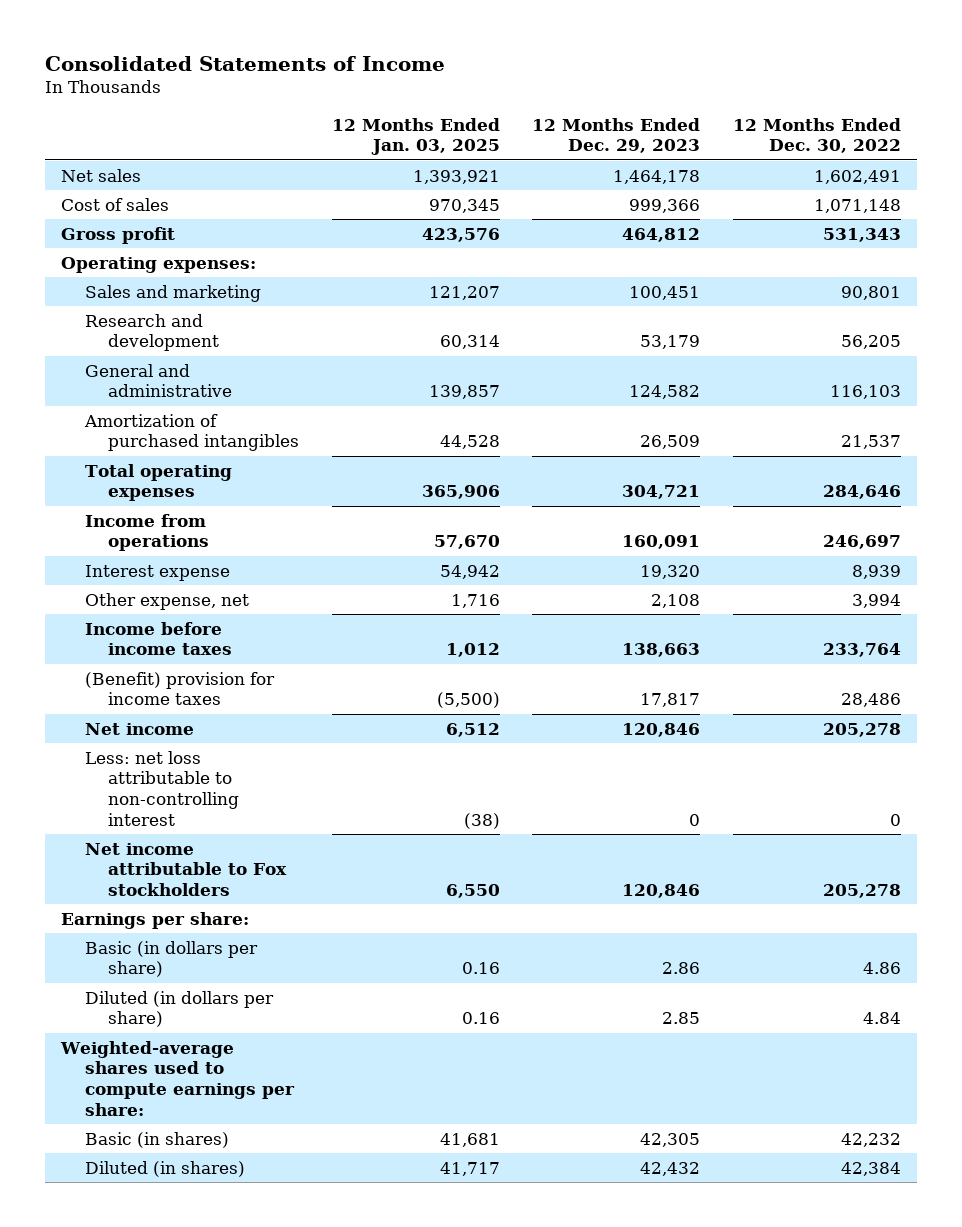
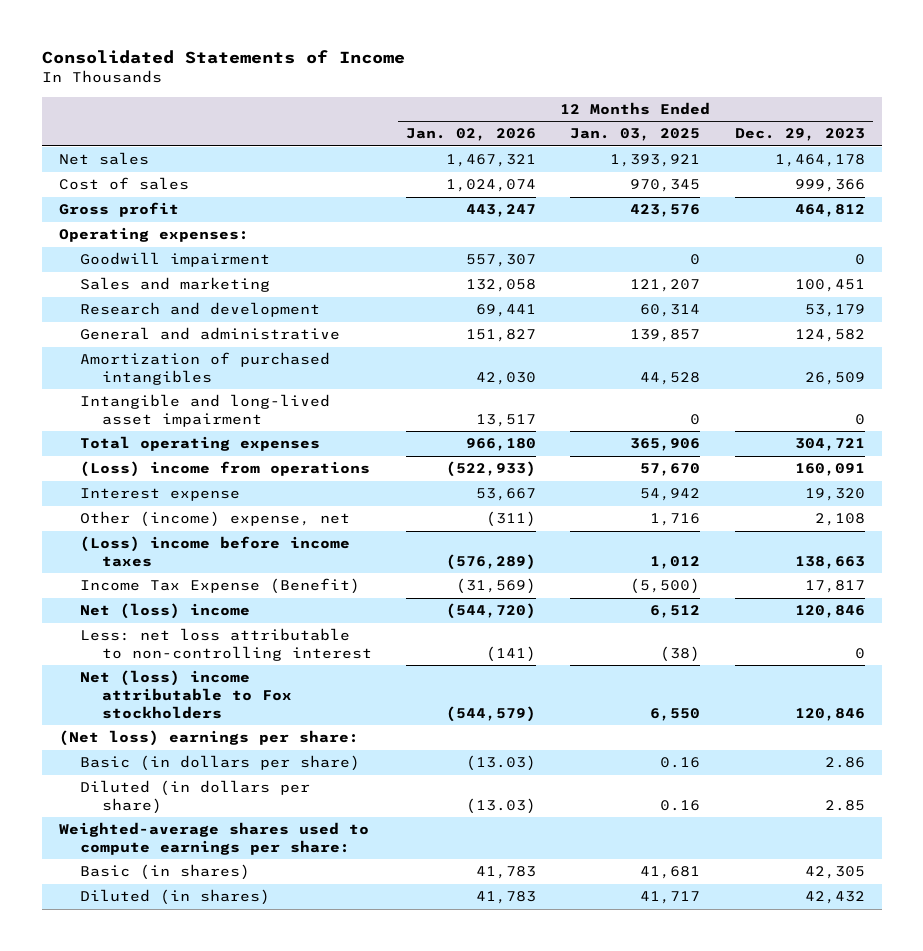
[732,117,901,154] 12 Months Ended Dec. 30, 2022 -> none
none -> [406,128,537,142] Jan. 02, 2026
none -> [80,252,271,268] Goodwill impairment
none -> [80,394,331,427] Intangible and long-lived asset impairment
[84,513,210,552] Income from operations -> [80,461,371,478] (Loss) income from operations
[84,592,249,610] Other expense, net -> [80,511,351,528] Other (income) expense, net
[84,621,233,656] Income before income taxes -> [80,536,351,567] (Loss) income before income taxes
[84,671,275,706] (Benefit) provision for income taxes -> [80,578,361,595] Income Tax Expense (Benefit)
[84,722,194,735] Net income -> [80,603,251,620] Net (loss) income
[84,842,288,896] Net income attributable to Fox stockholders -> [80,670,293,719] Net (loss) income attributable to Fox stockholders
[60,911,249,929] Earnings per share: -> [58,730,359,747] (Net loss) earnings per share:

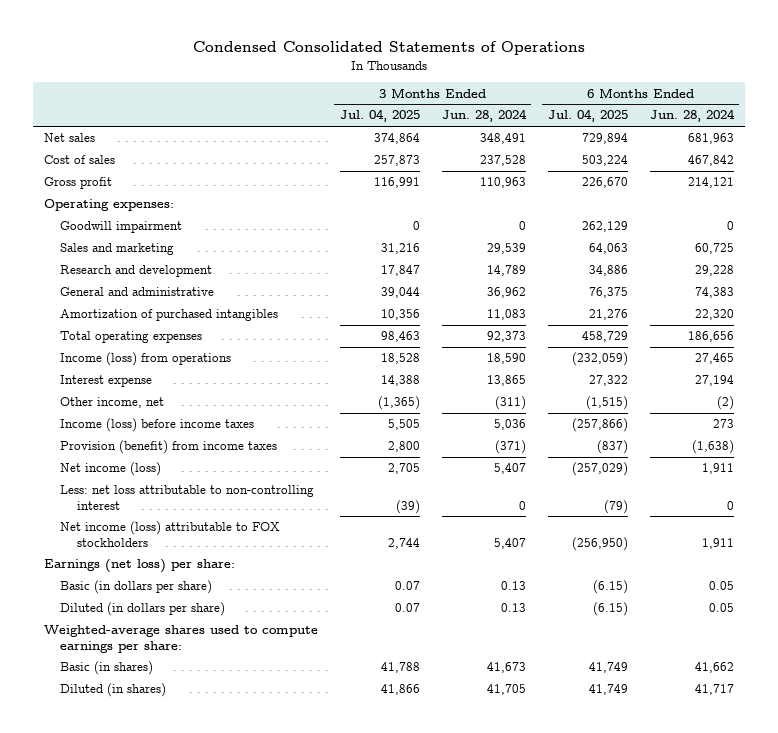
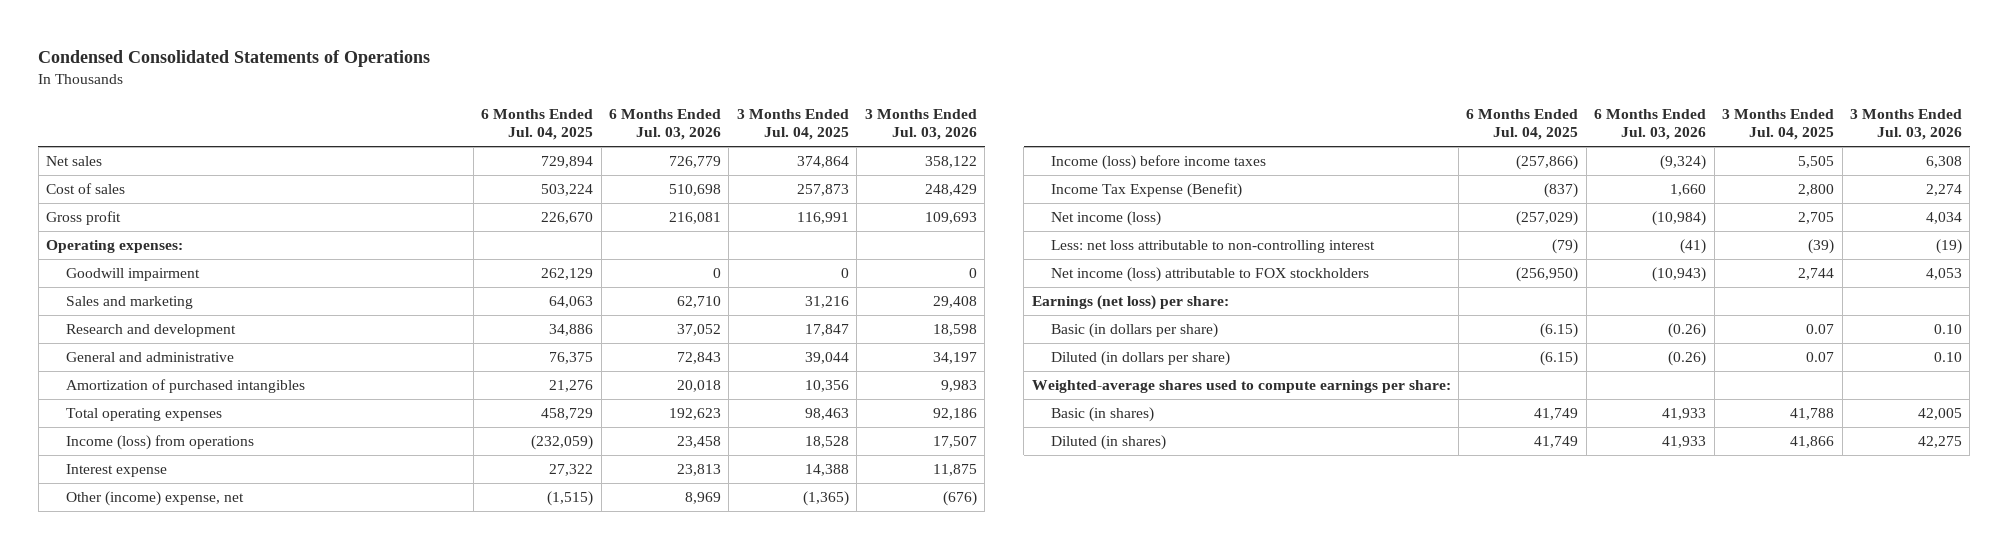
[441,109,527,123] Jun. 28, 2024 -> none
[649,109,735,123] Jun. 28, 2024 -> none
none -> [608,108,721,141] 6 Months Ended Jul. 03, 2026
none -> [864,108,977,141] 3 Months Ended Jul. 03, 2026
[60,397,165,409] Other income, net -> [66,491,245,507] Other (income) expense, net
[60,440,278,455] Provision (benefit) from income taxes -> [1051,183,1243,199] Income Tax Expense (Benefit)

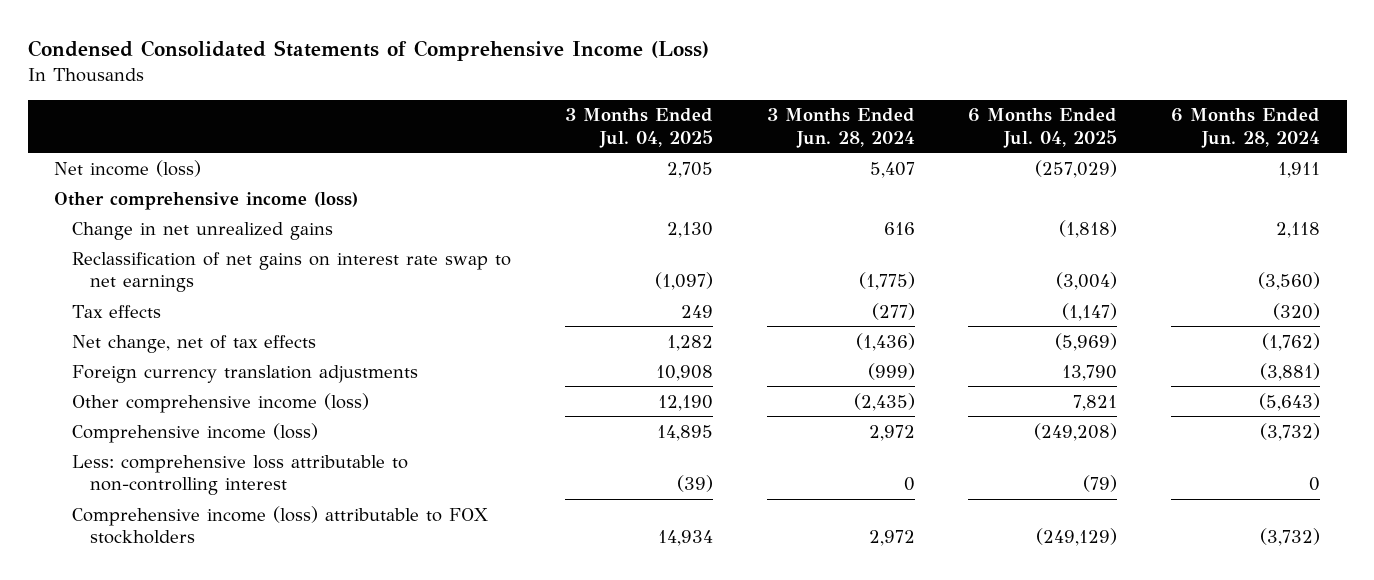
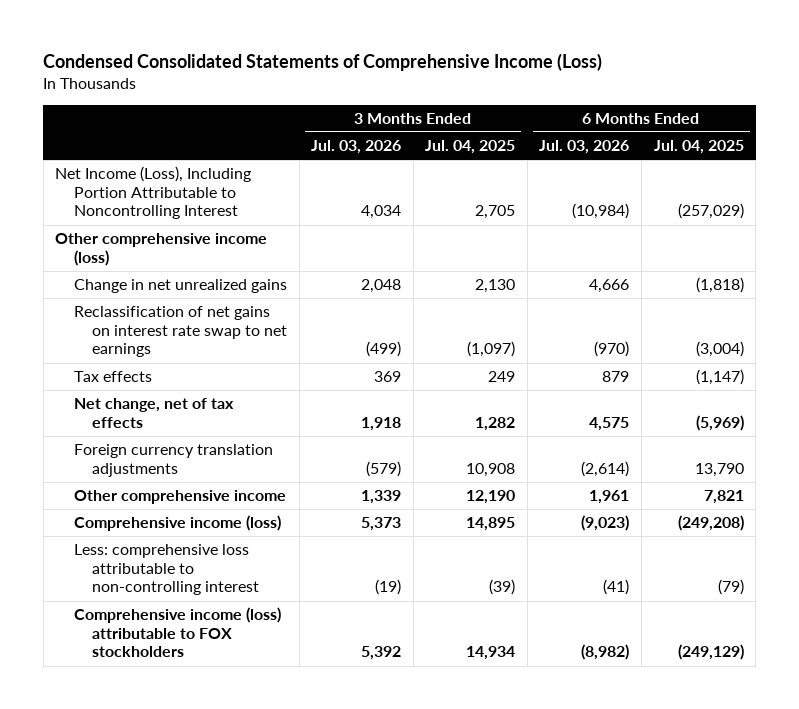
[766,108,915,148] 3 Months Ended Jun. 28, 2024 -> none
[1170,108,1320,148] 6 Months Ended Jun. 28, 2024 -> none
none -> [311,140,402,155] Jul. 03, 2026
none -> [539,140,630,155] Jul. 03, 2026
[54,159,202,177] Net income (loss) -> [55,166,252,220] Net Income (Loss), Including Portion Attributable to Noncontrolling Interest
[72,392,370,413] Other comprehensive income (loss) -> [73,490,286,505] Other comprehensive income

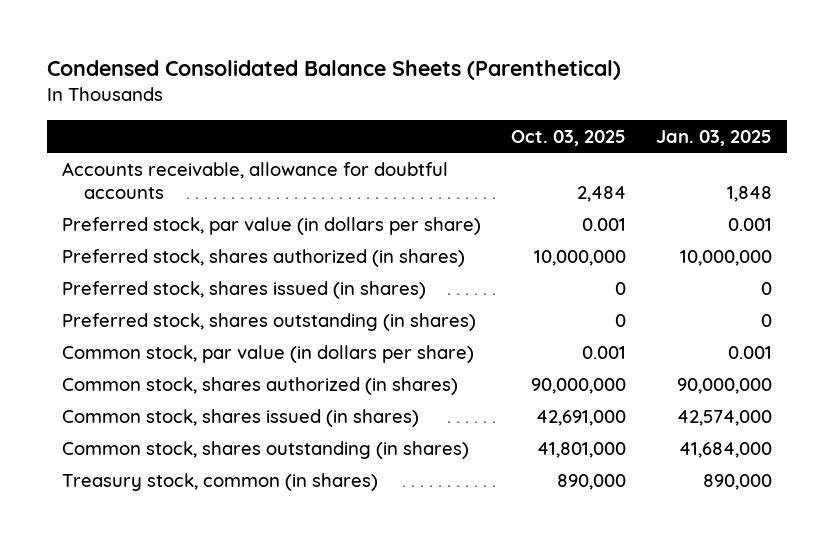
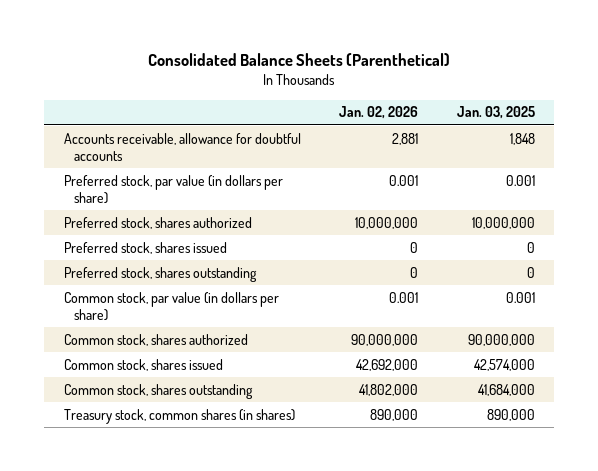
[47,60,622,81] Condensed Consolidated Balance Sheets (Parenthetical) -> [148,53,451,67] Consolidated Balance Sheets (Parenthetical)
[511,129,627,146] Oct. 03, 2025 -> none
none -> [339,106,419,120] Jan. 02, 2026
[62,248,466,267] Preferred stock, shares authorized (in shares) -> [63,216,252,229] Preferred stock, shares authorized
[62,280,427,299] Preferred stock, shares issued (in shares) -> [63,241,227,254] Preferred stock, shares issued
[62,312,477,331] Preferred stock, shares outstanding (in shares) -> [63,266,257,282] Preferred stock, shares outstanding
[62,376,459,395] Common stock, shares authorized (in shares) -> [63,333,248,346] Common stock, shares authorized
[62,408,420,427] Common stock, shares issued (in shares) -> [63,358,223,371] Common stock, shares issued
[62,440,470,459] Common stock, shares outstanding (in shares) -> [63,383,253,399] Common stock, shares outstanding
[62,472,379,491] Treasury stock, common (in shares) -> [63,408,295,424] Treasury stock, common shares (in shares)

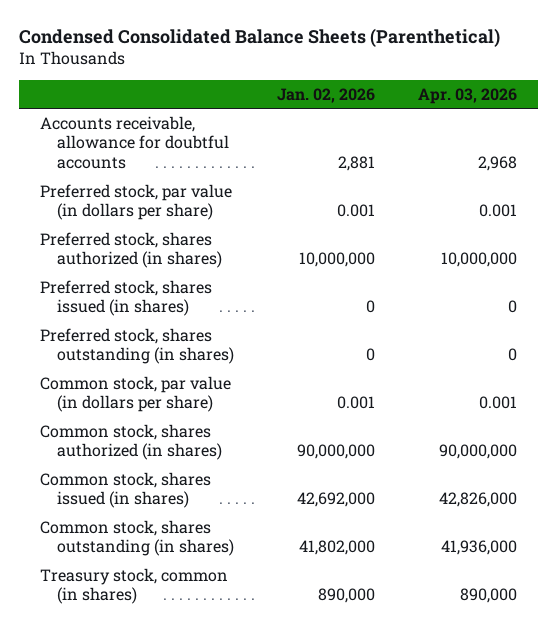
[148,53,451,67] Consolidated Balance Sheets (Parenthetical) -> [18,27,500,47] Condensed Consolidated Balance Sheets (Parenthetical)
[456,106,535,120] Jan. 03, 2025 -> none
none -> [417,87,517,104] Apr. 03, 2026
[63,216,252,229] Preferred stock, shares authorized -> [40,231,222,269] Preferred stock, shares authorized (in shares)
[63,241,227,254] Preferred stock, shares issued -> [40,279,213,317] Preferred stock, shares issued (in shares)
[63,266,257,282] Preferred stock, shares outstanding -> [40,327,234,365] Preferred stock, shares outstanding (in shares)
[63,333,248,346] Common stock, shares authorized -> [40,423,222,461] Common stock, shares authorized (in shares)
[63,358,223,371] Common stock, shares issued -> [40,471,212,509] Common stock, shares issued (in shares)
[63,383,253,399] Common stock, shares outstanding -> [40,519,234,557] Common stock, shares outstanding (in shares)
[63,408,295,424] Treasury stock, common shares (in shares) -> [40,567,229,605] Treasury stock, common (in shares)

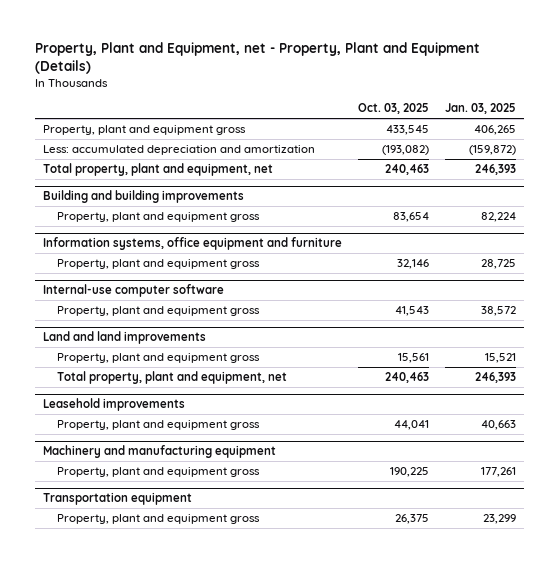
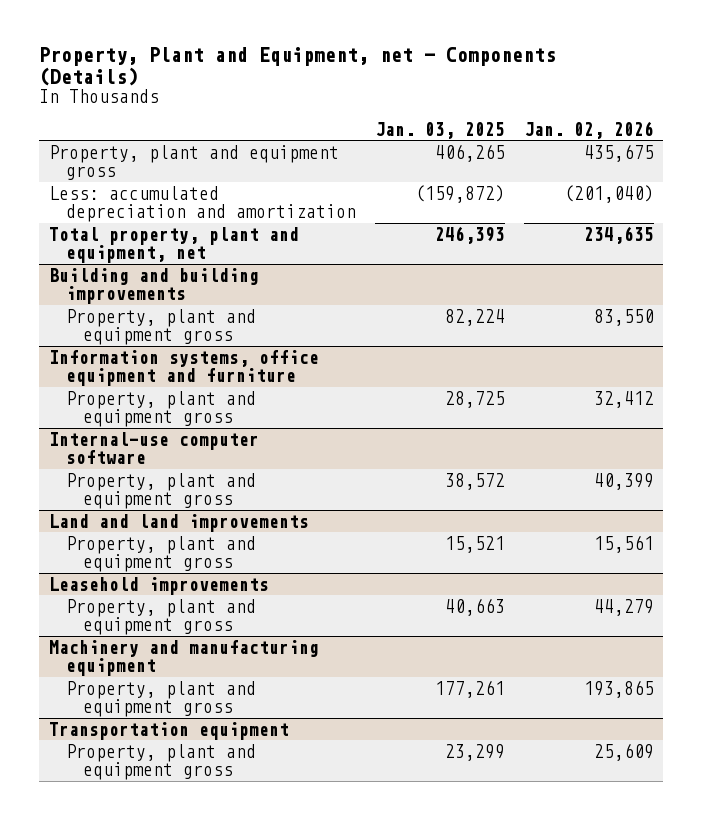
[35,42,481,75] Property, Plant and Equipment, net - Property, Plant and Equipment (Details) -> [39,46,557,86] Property, Plant and Equipment, net - Components (Details)
[358,103,430,115] Oct. 03, 2025 -> none
none -> [523,120,654,139] Jan. 02, 2026
[56,370,287,384] Total property, plant and equipment, net -> none

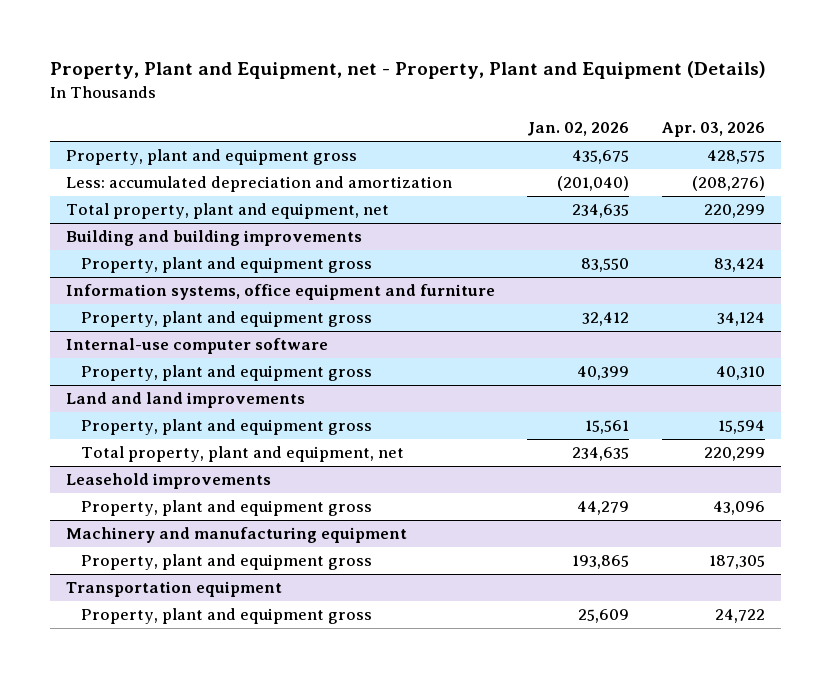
[39,46,557,86] Property, Plant and Equipment, net - Components (Details) -> [49,61,766,80] Property, Plant and Equipment, net - Property, Plant and Equipment (Details)
[374,121,505,139] Jan. 03, 2025 -> none
none -> [661,122,765,138] Apr. 03, 2026
none -> [80,446,404,463] Total property, plant and equipment, net

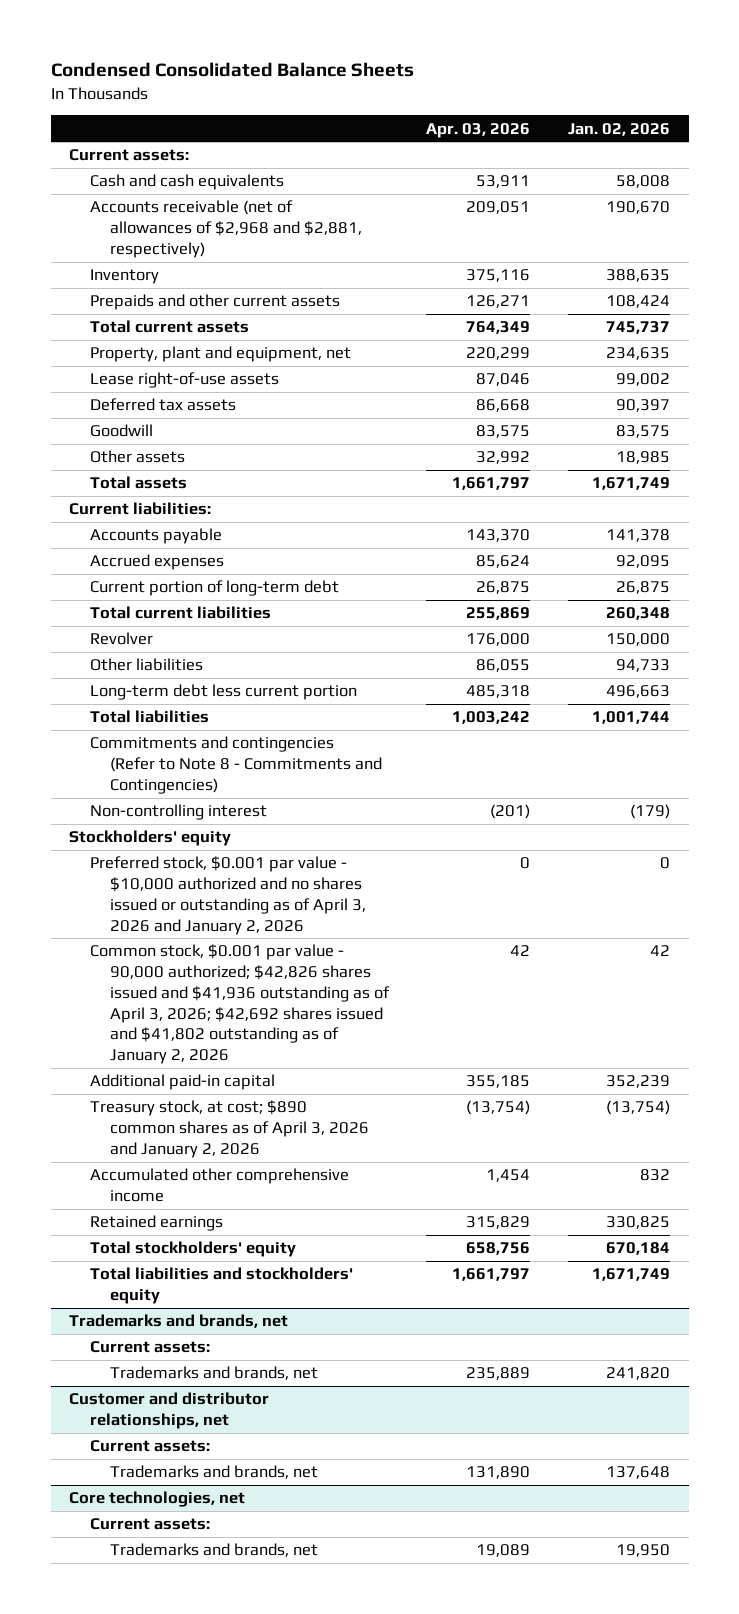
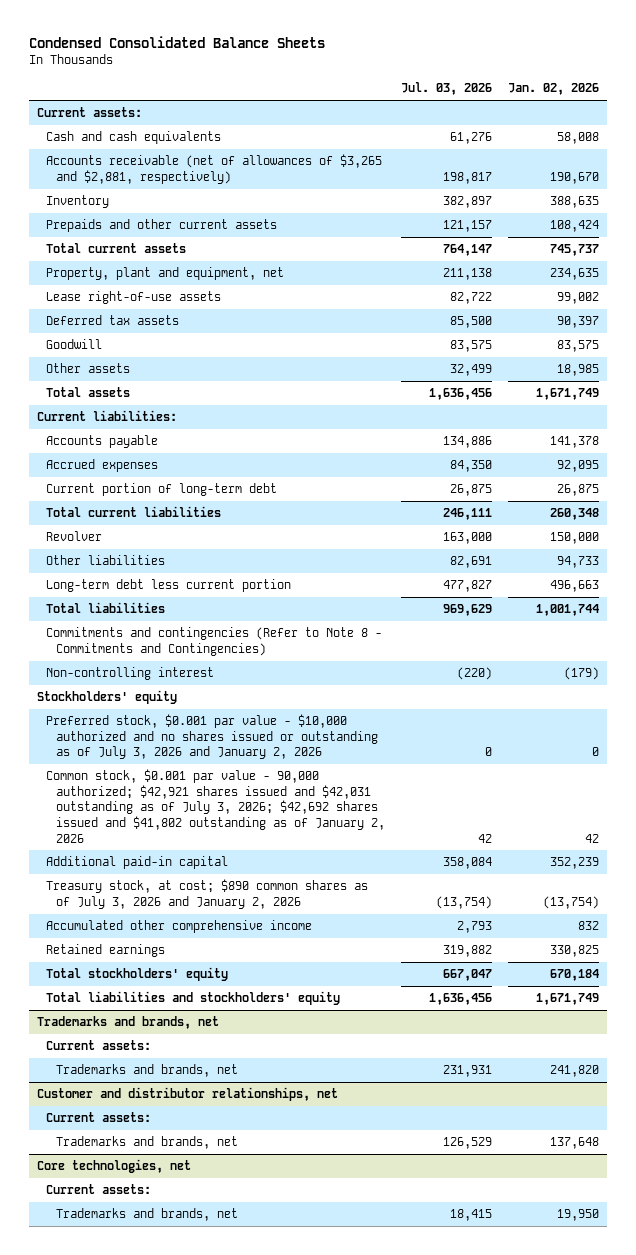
[426,122,531,138] Apr. 03, 2026 -> none
none -> [401,82,493,96] Jul. 03, 2026
[89,200,362,258] Accounts receivable (net of allowances of $2,968 and $2,881, respectively) -> [46,154,383,184] Accounts receivable (net of allowances of $3,265 and $2,881, respectively)
[89,856,366,935] Preferred stock, $0.001 par value - $10,000 authorized and no shares issued or outstanding as of April 3, 2026 and January 2, 2026 -> [46,714,379,760] Preferred stock, $0.001 par value - $10,000 authorized and no shares issued or outstanding as of July 3, 2026 and January 2, 2026
[89,944,390,1065] Common stock, $0.001 par value - 90,000 authorized; $42,826 shares issued and $41,936 outstanding as of April 3, 2026; $42,692 shares issued and $41,802 outstanding as of January 2, 2026 -> [46,769,386,843] Common stock, $0.001 par value - 90,000 authorized; $42,921 shares issued and $42,031 outstanding as of July 3, 2026; $42,692 shares issued and $41,802 outstanding as of January 2, 2026
[89,1100,369,1158] Treasury stock, at cost; $890 common shares as of April 3, 2026 and January 2, 2026 -> [46,879,369,909] Treasury stock, at cost; $890 common shares as of July 3, 2026 and January 2, 2026

